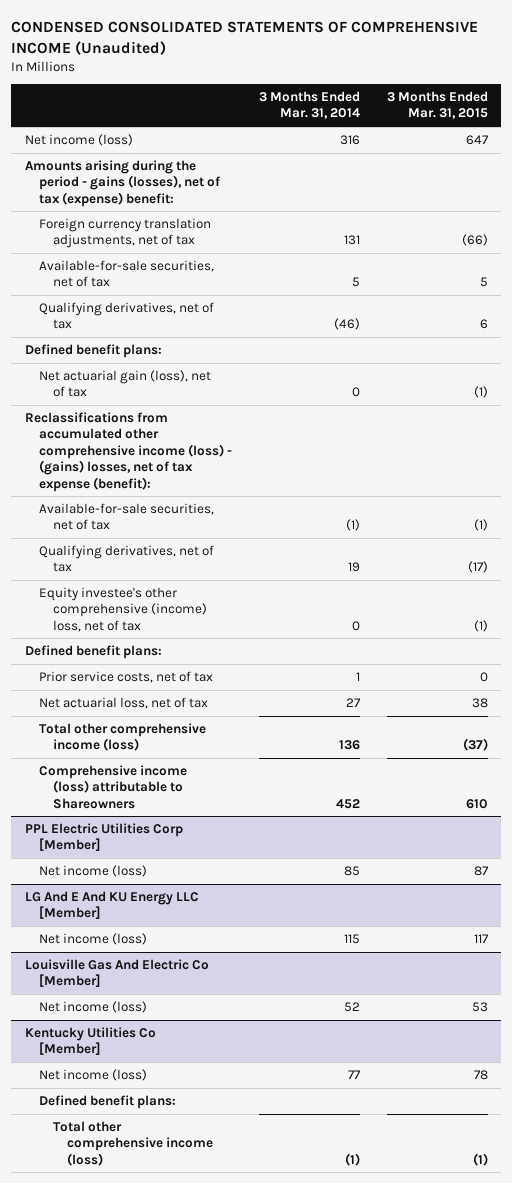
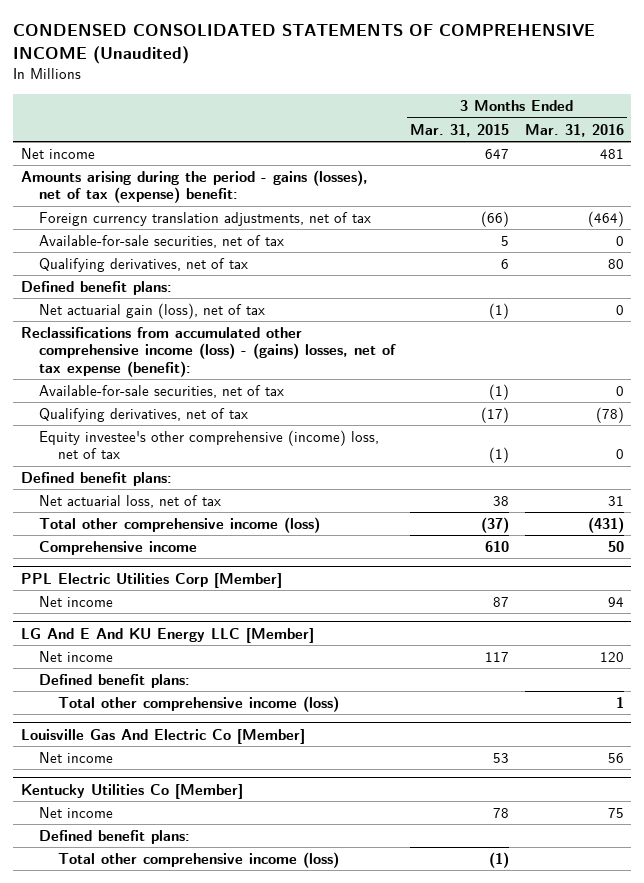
[258,90,360,120] 3 Months Ended Mar. 31, 2014 -> none
none -> [524,123,624,137] Mar. 31, 2016
[24,134,133,147] Net income (loss) -> [20,147,95,159] Net income
[38,671,213,684] Prior service costs, net of tax -> none
[38,765,187,809] Comprehensive income (loss) attributable to Shareowners -> none
none -> [39,540,198,555] Comprehensive income
[38,865,147,878] Net income (loss) -> [39,595,114,607] Net income
[38,933,147,946] Net income (loss) -> [39,650,114,662] Net income
none -> [39,673,191,688] Defined benefit plans:
none -> [58,695,340,712] Total other comprehensive income (loss)
[38,1001,147,1014] Net income (loss) -> [39,751,114,763] Net income
[38,1069,147,1082] Net income (loss) -> [39,806,114,818] Net income

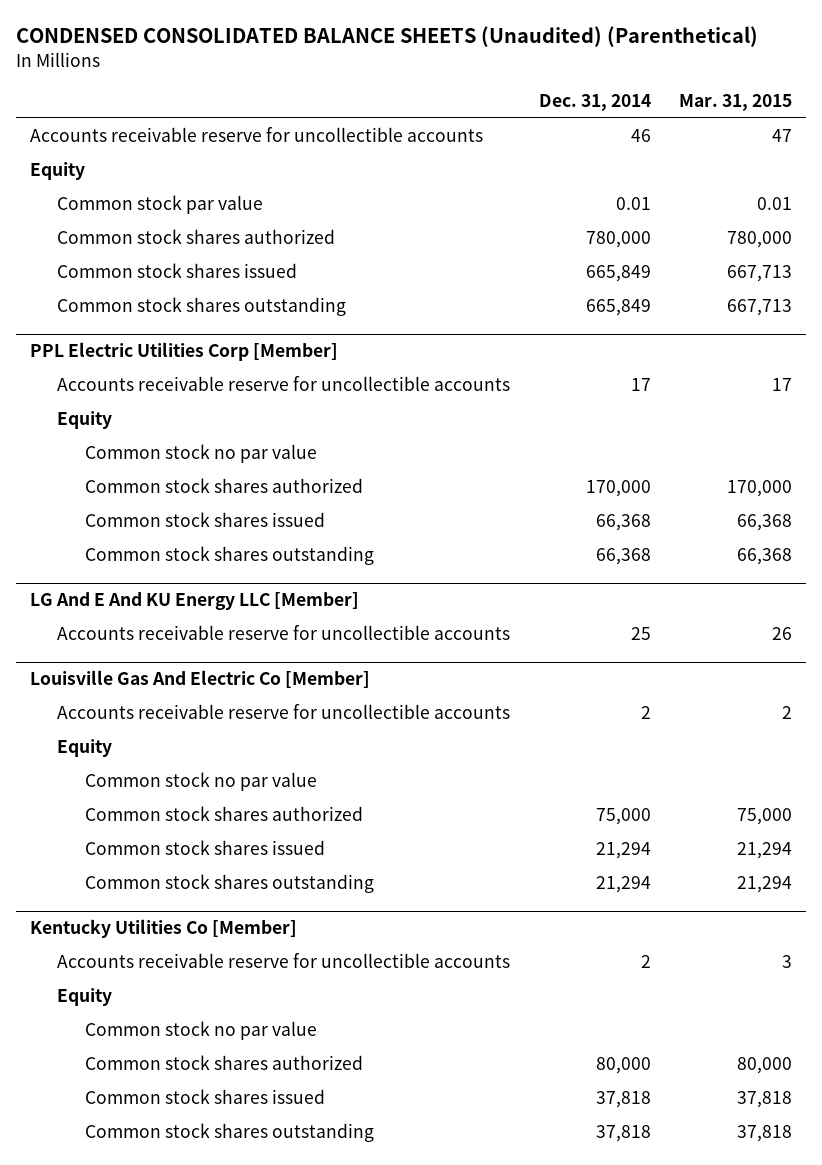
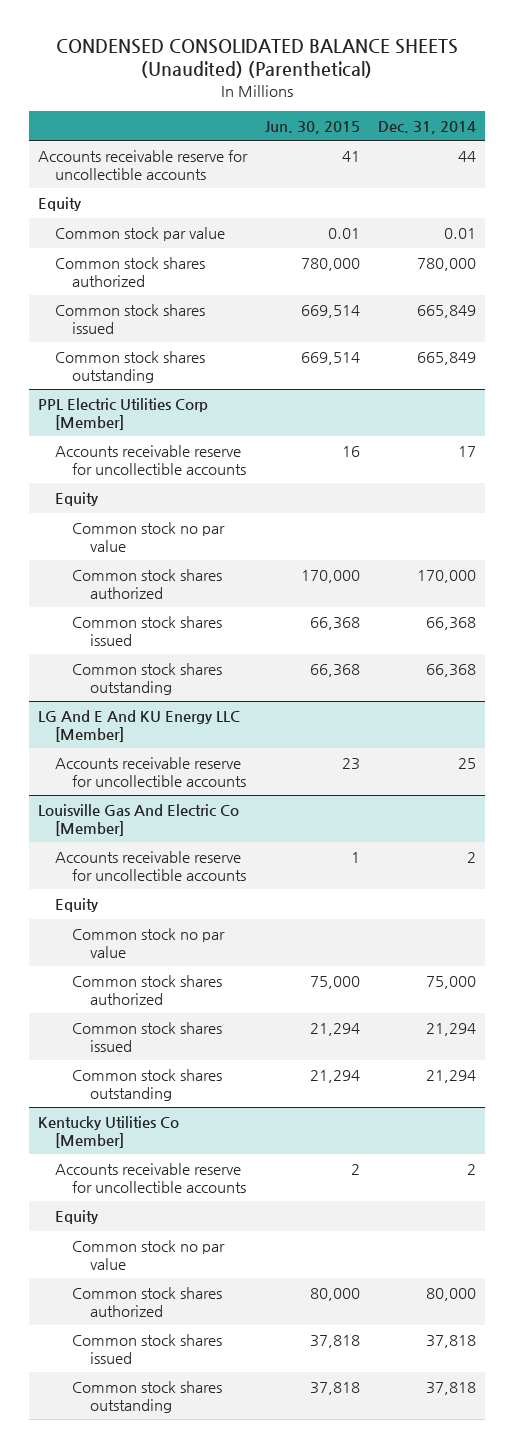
[679,94,793,112] Mar. 31, 2015 -> none
none -> [264,120,360,134] Jun. 30, 2015
[630,129,651,143] 46 -> [458,151,477,163] 44

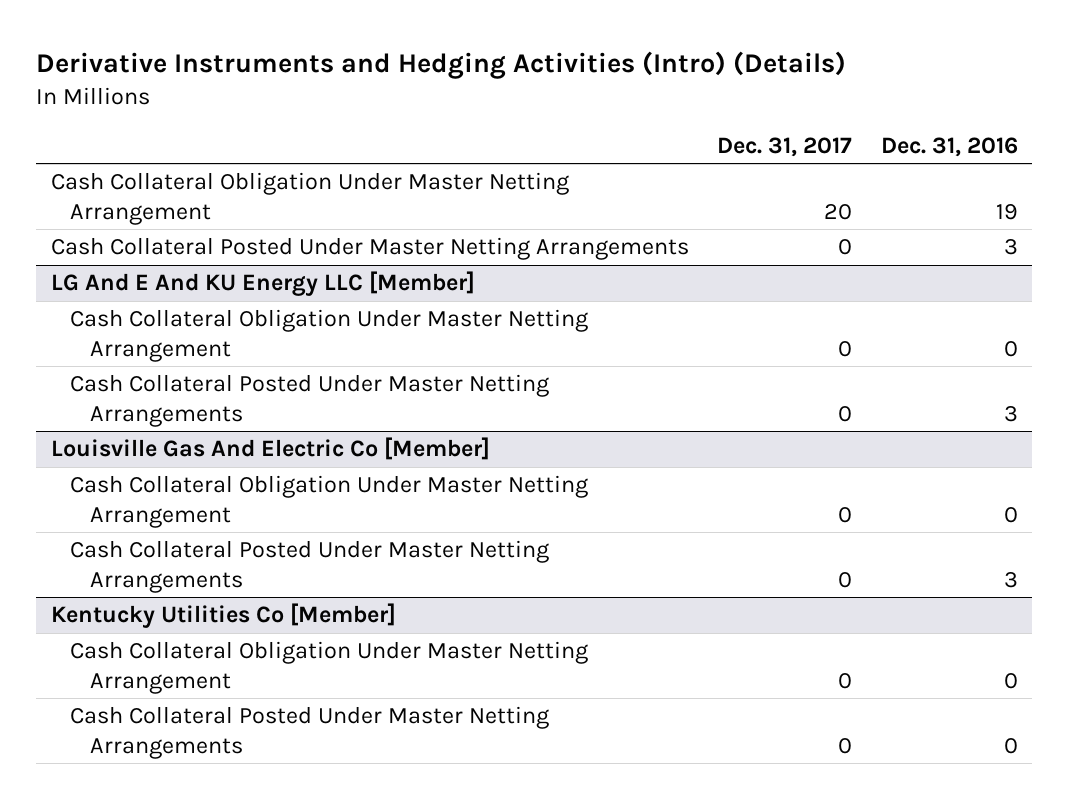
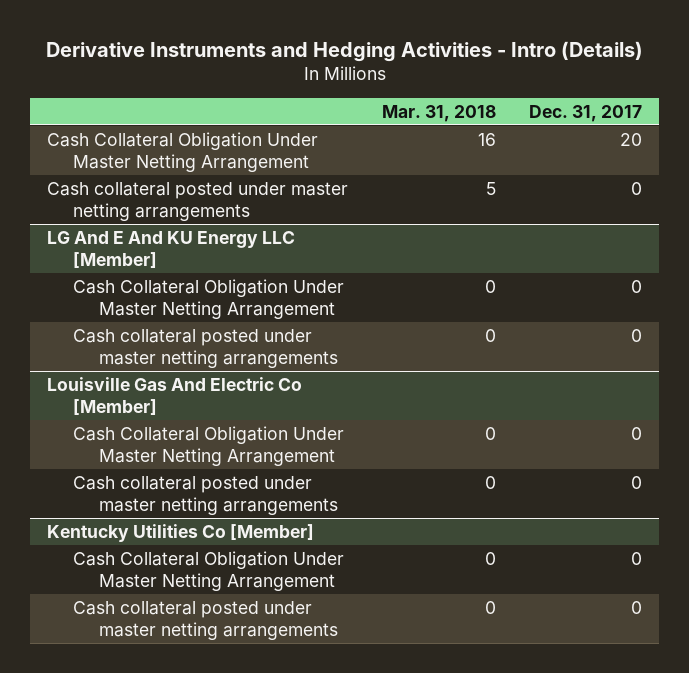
[36,51,847,80] Derivative Instruments and Hedging Activities (Intro) (Details) -> [45,40,643,62] Derivative Instruments and Hedging Activities - Intro (Details)
[880,136,1018,157] Dec. 31, 2016 -> none
none -> [381,104,496,122] Mar. 31, 2018
[50,237,689,261] Cash Collateral Posted Under Master Netting Arrangements -> [46,181,348,222] Cash collateral posted under master netting arrangements
[70,374,550,427] Cash Collateral Posted Under Master Netting Arrangements -> [72,328,338,369] Cash collateral posted under master netting arrangements
[70,540,550,593] Cash Collateral Posted Under Master Netting Arrangements -> [72,475,338,516] Cash collateral posted under master netting arrangements
[70,706,550,759] Cash Collateral Posted Under Master Netting Arrangements -> [72,600,338,641] Cash collateral posted under master netting arrangements

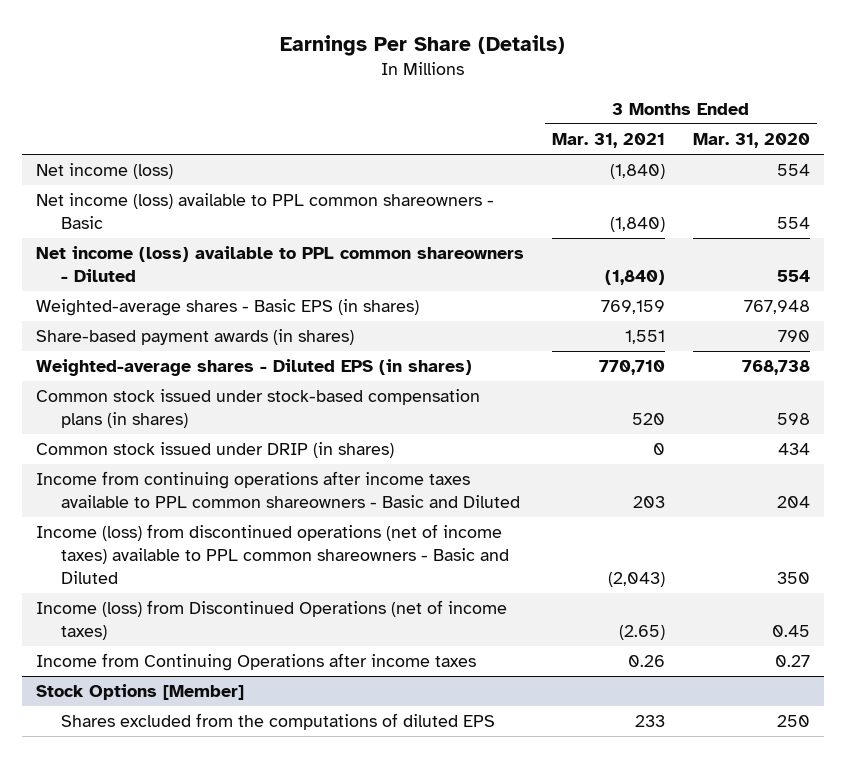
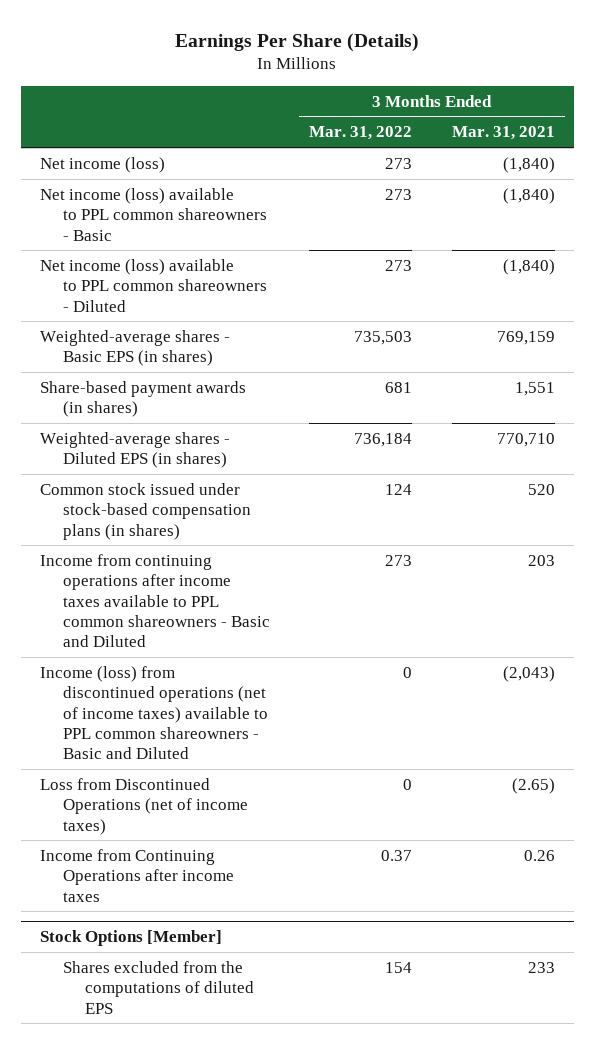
[693,133,811,149] Mar. 31, 2020 -> none
none -> [309,126,413,141] Mar. 31, 2022
[36,442,395,459] Common stock issued under DRIP (in shares) -> none
[36,600,508,641] Income (loss) from Discontinued Operations (net of income taxes) -> [40,777,248,835] Loss from Discontinued Operations (net of income taxes)

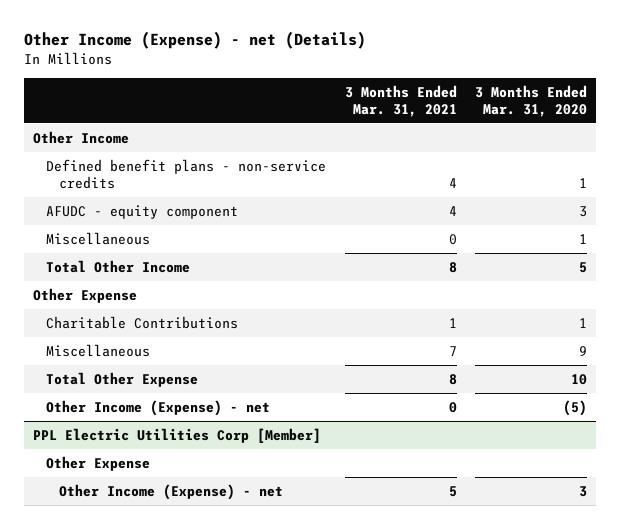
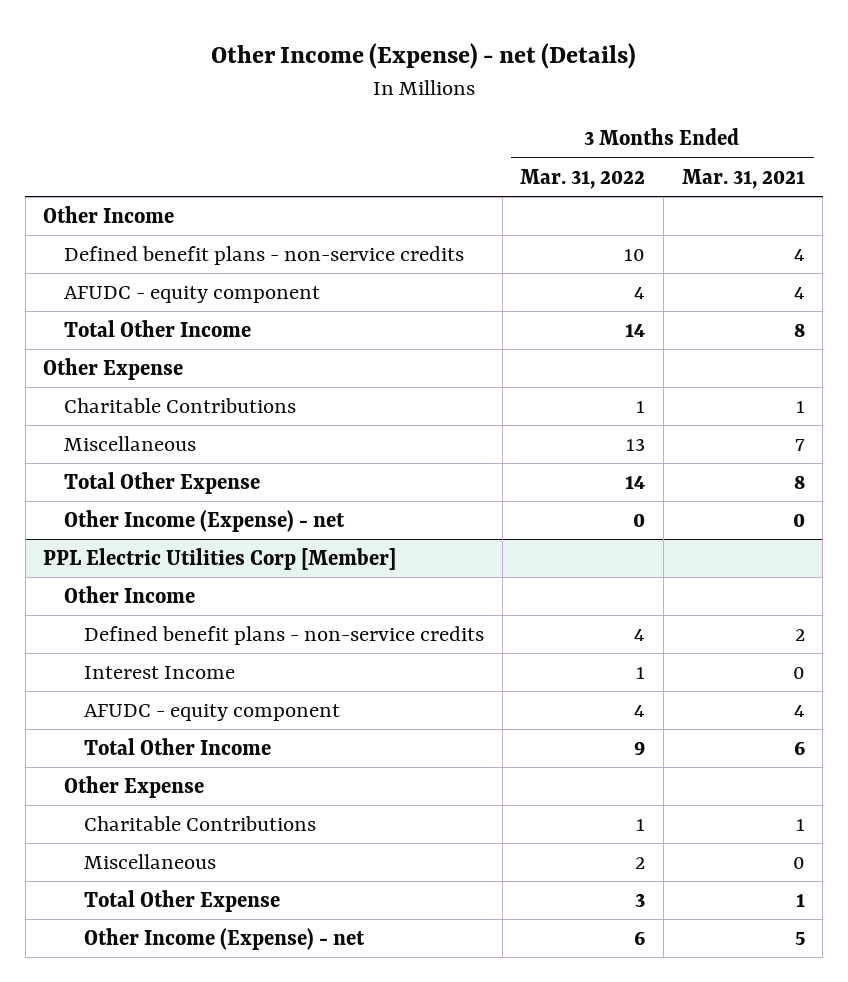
[475,84,588,118] 3 Months Ended Mar. 31, 2020 -> none
none -> [520,168,646,189] Mar. 31, 2022
[46,231,151,245] Miscellaneous -> none
none -> [63,586,195,604] Other Income
none -> [84,626,485,646] Defined benefit plans - non-service credits
none -> [84,666,236,680] Interest Income
none -> [84,704,341,722] AFUDC - equity component
none -> [84,738,272,756] Total Other Income
none -> [84,816,317,832] Charitable Contributions
none -> [84,854,217,870] Miscellaneous
none -> [84,890,281,913] Total Other Expense

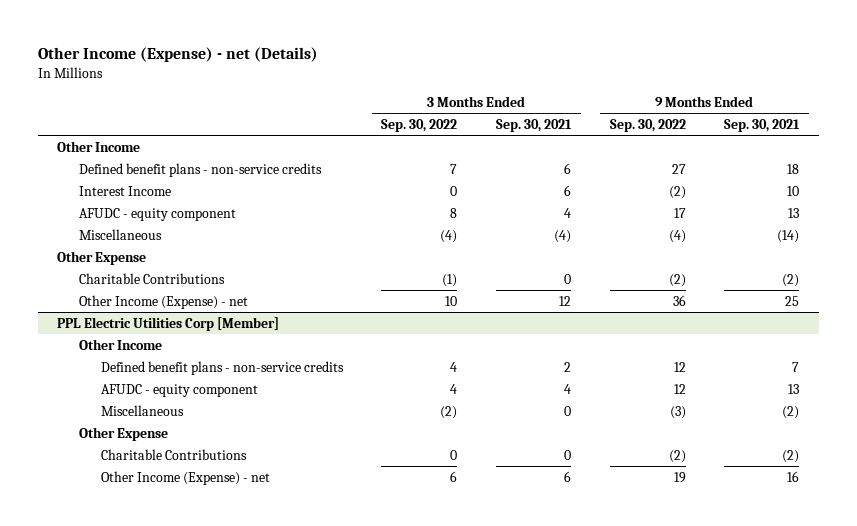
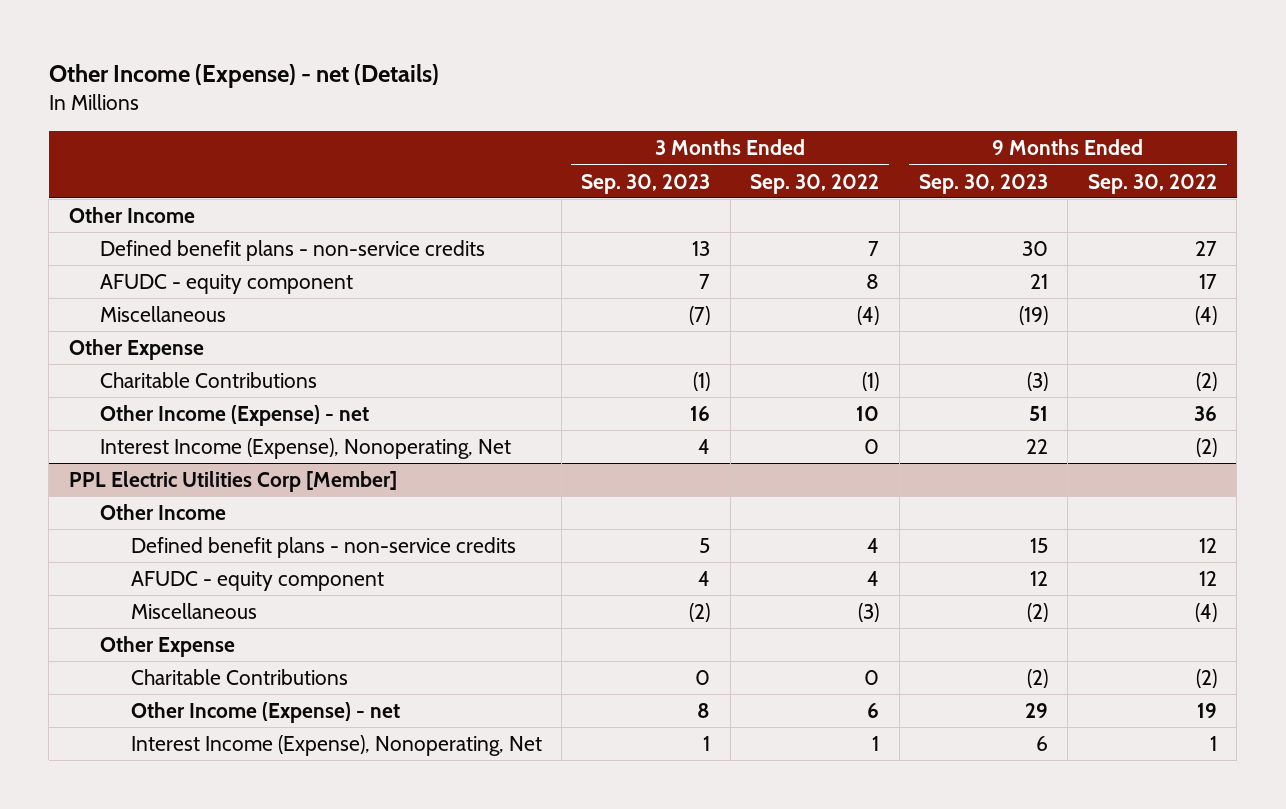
[496,119,573,133] Sep. 30, 2021 -> none
[724,119,801,133] Sep. 30, 2021 -> none
none -> [581,173,711,194] Sep. 30, 2023
none -> [919,173,1049,194] Sep. 30, 2023
[79,185,172,196] Interest Income -> none
none -> [99,438,511,460] Interest Income (Expense), Nonoperating, Net
[440,405,458,419] (2) -> [858,603,880,623] (3)
[669,405,686,419] (3) -> [1194,603,1217,623] (4)
none -> [130,735,542,757] Interest Income (Expense), Nonoperating, Net

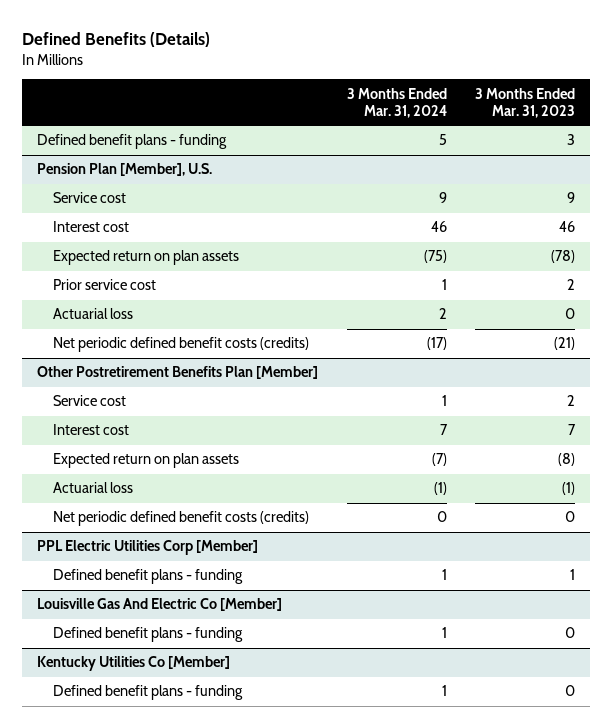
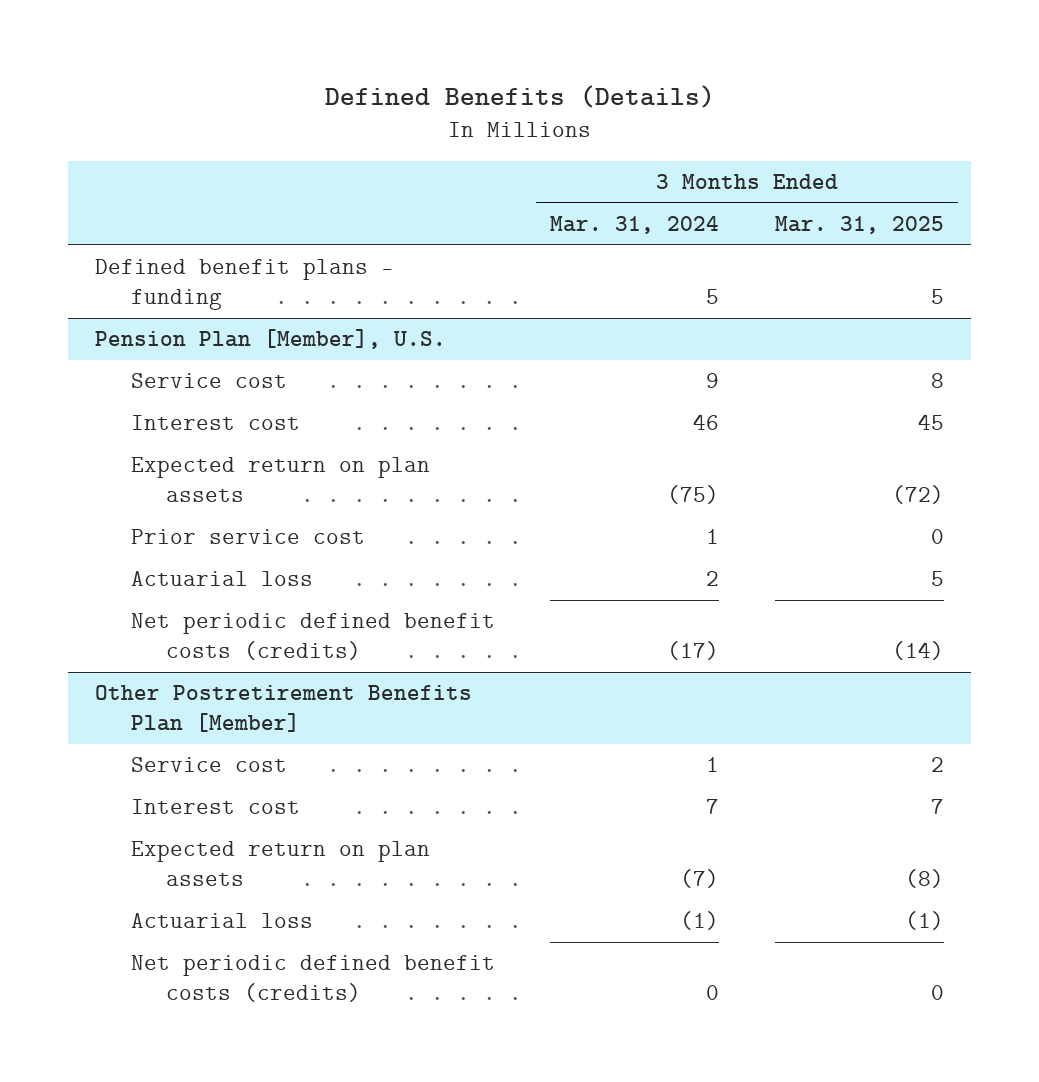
[475,87,576,119] 3 Months Ended Mar. 31, 2023 -> none
none -> [774,215,944,234] Mar. 31, 2025
[36,540,258,556] PPL Electric Utilities Corp [Member] -> none
[52,569,243,585] Defined benefit plans - funding -> none
[36,598,282,612] Louisville Gas And Electric Co [Member] -> none
[52,627,243,643] Defined benefit plans - funding -> none
[36,656,230,672] Kentucky Utilities Co [Member] -> none
[52,685,243,701] Defined benefit plans - funding -> none

